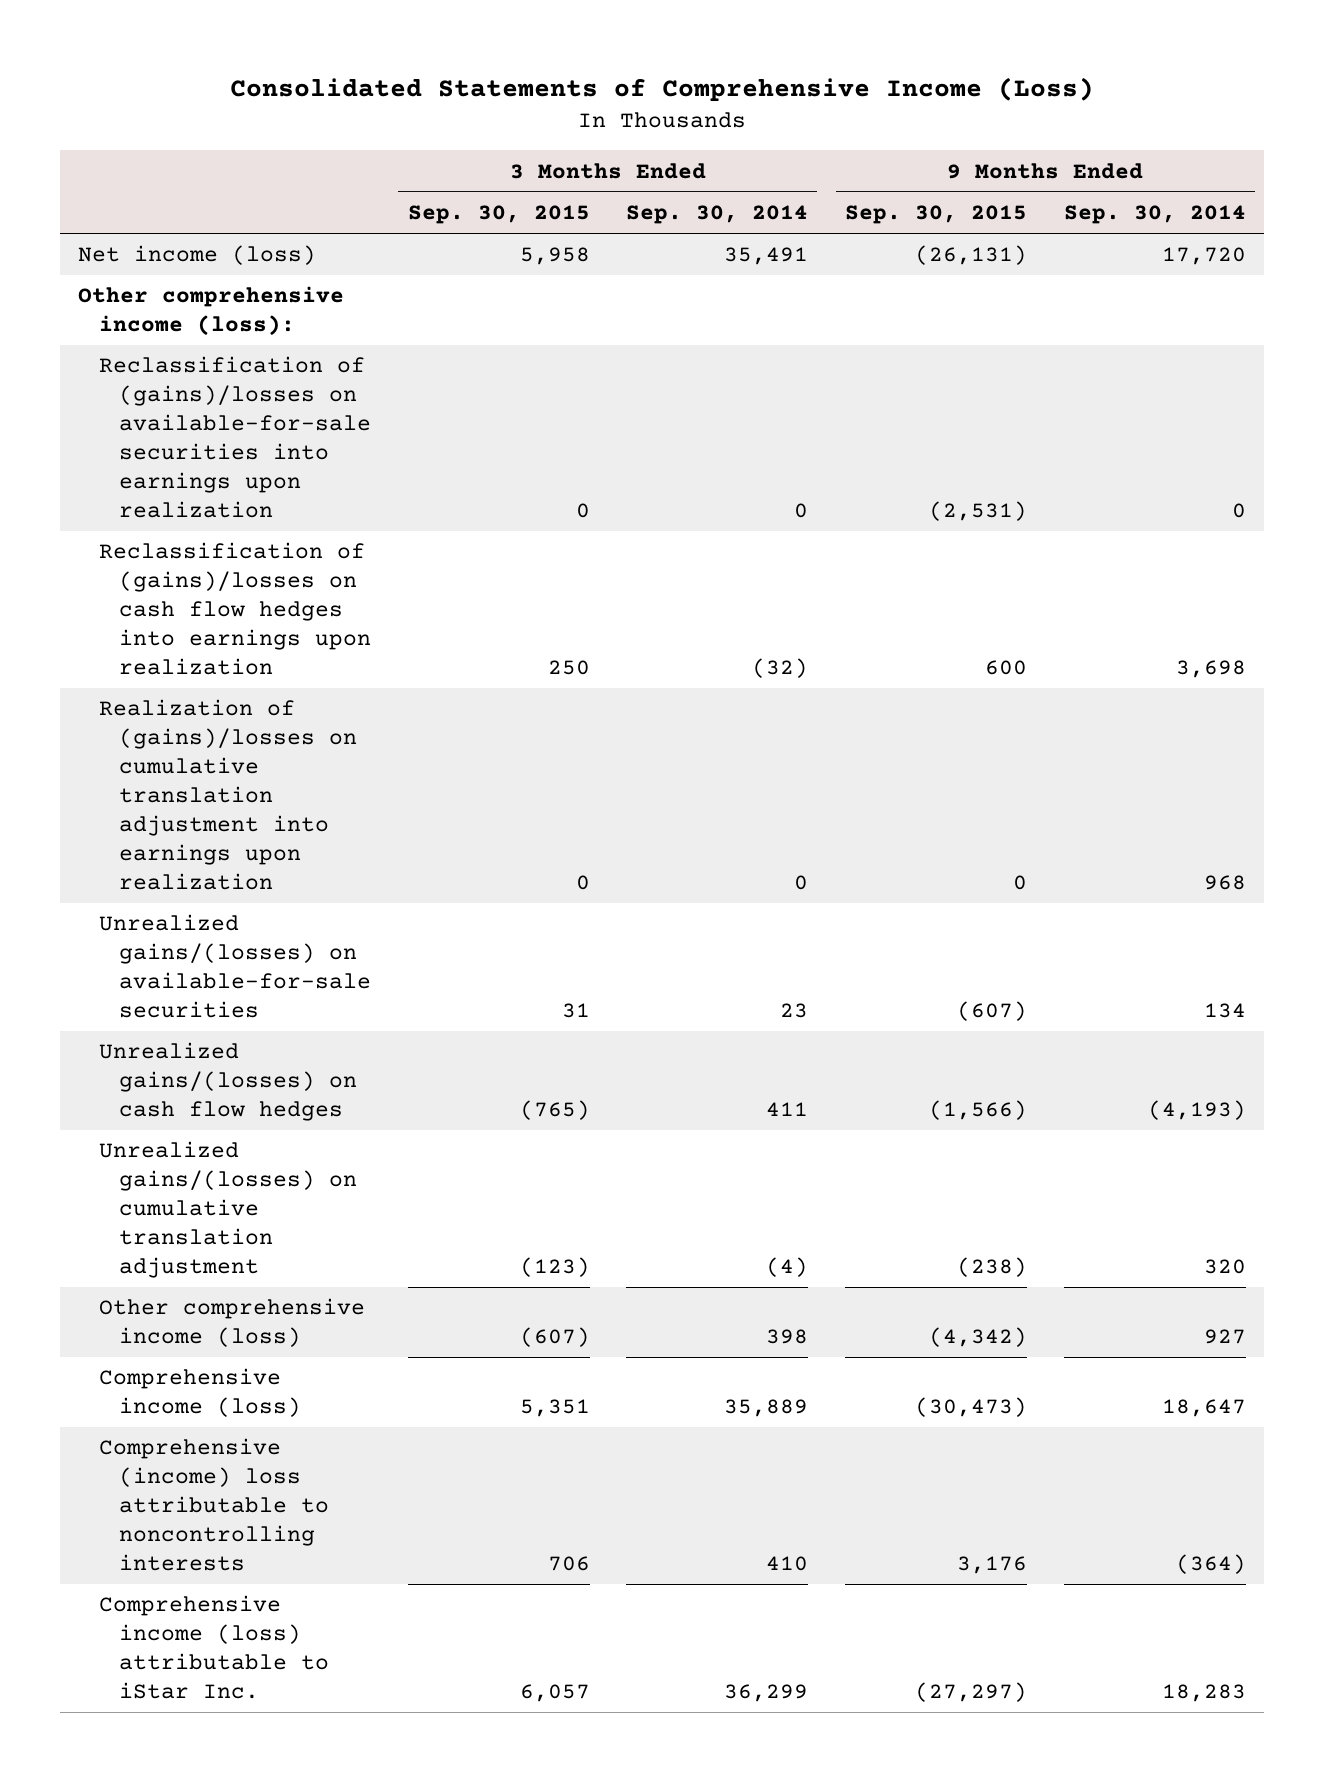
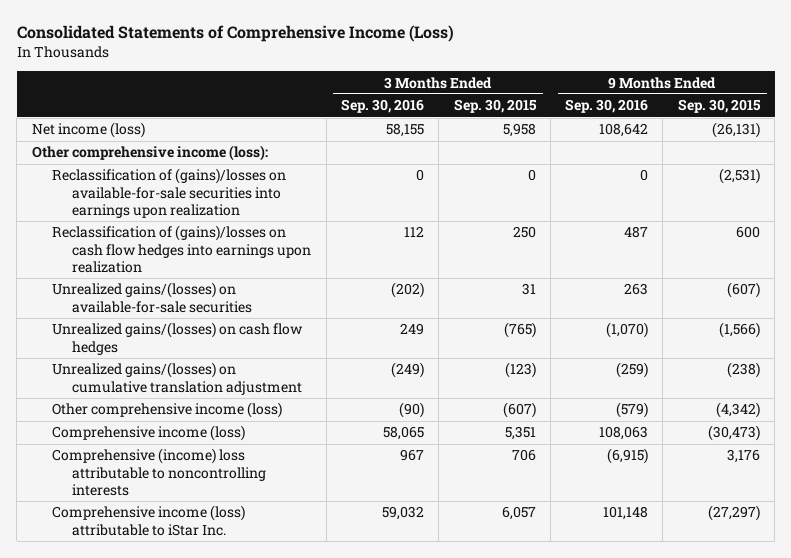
[626,205,809,225] Sep. 30, 2014 -> none
[1063,205,1246,225] Sep. 30, 2014 -> none
none -> [340,99,424,114] Sep. 30, 2016
none -> [565,99,649,114] Sep. 30, 2016
[98,699,357,891] Realization of (gains)/losses on cumulative translation adjustment into earnings upon realization -> none

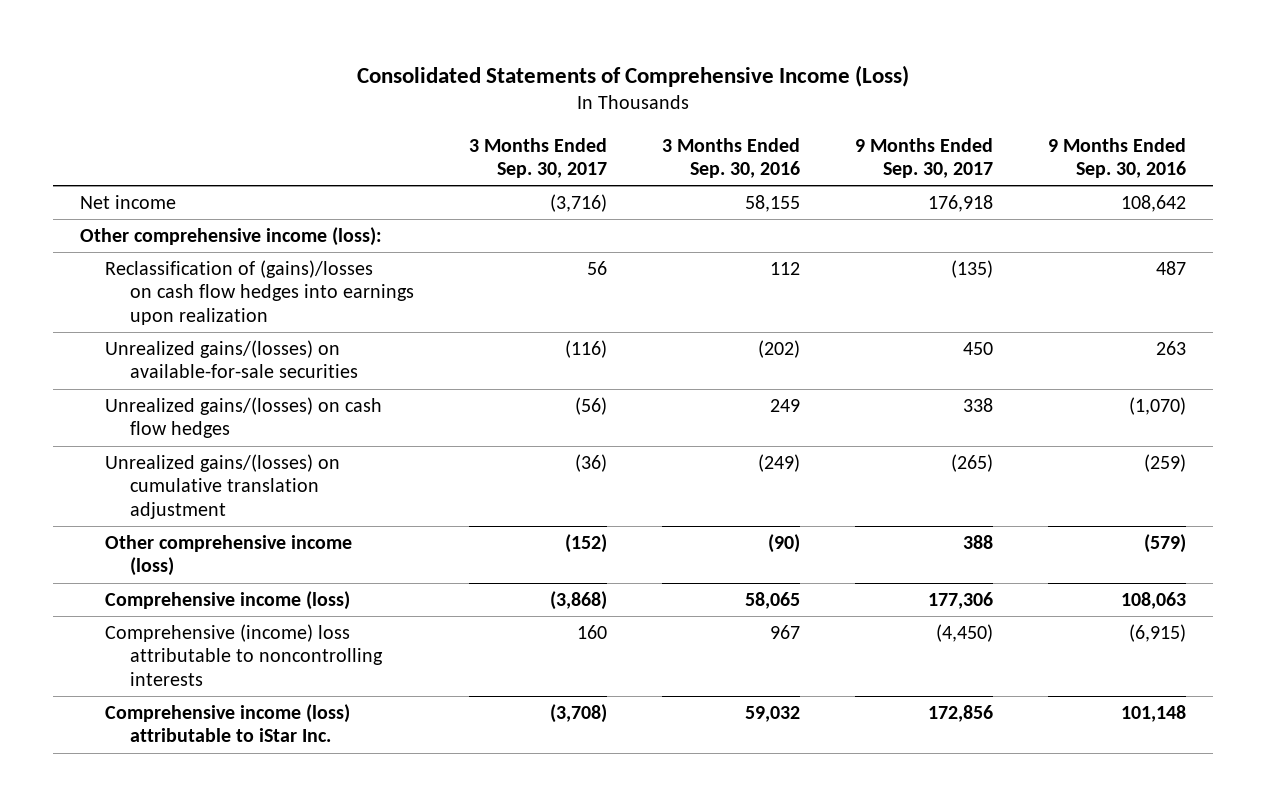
[453,99,537,114] Sep. 30, 2015 -> none
[677,99,761,114] Sep. 30, 2015 -> none
none -> [468,137,607,179] 3 Months Ended Sep. 30, 2017
none -> [854,137,993,179] 9 Months Ended Sep. 30, 2017
[31,122,145,139] Net income (loss) -> [80,194,177,209] Net income
[51,168,286,218] Reclassification of (gains)/losses on available-for-sale securities into earnings upon realization -> none

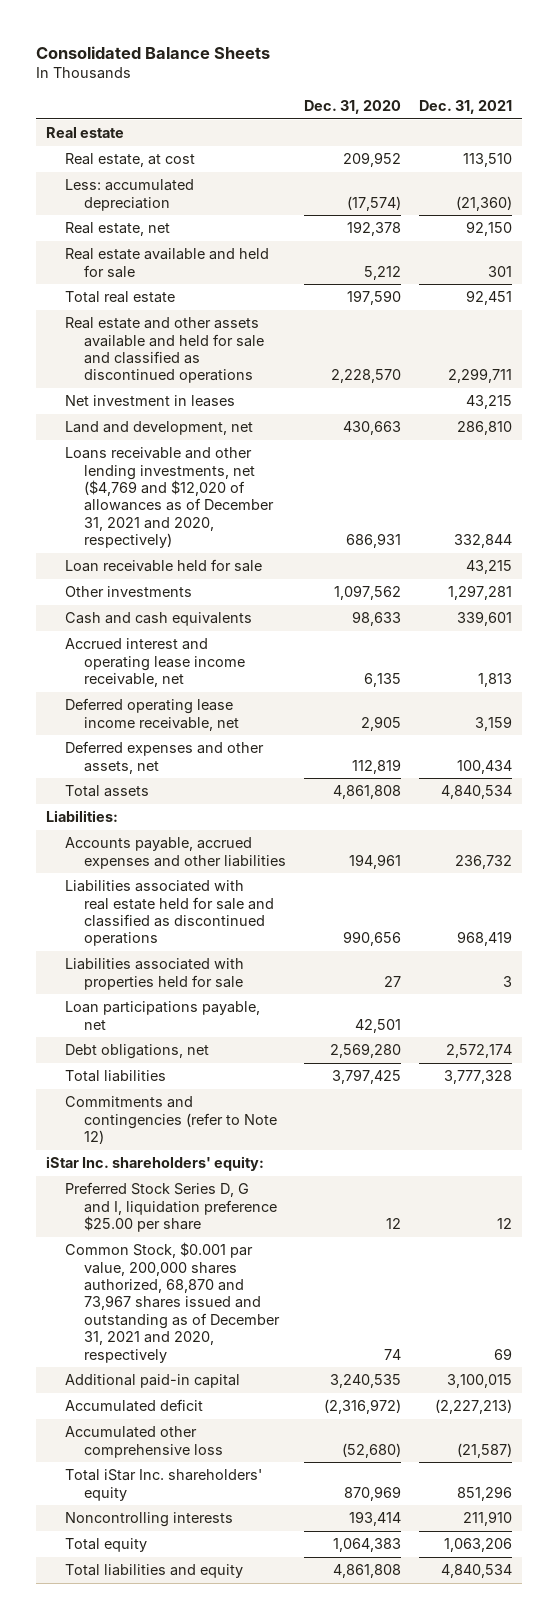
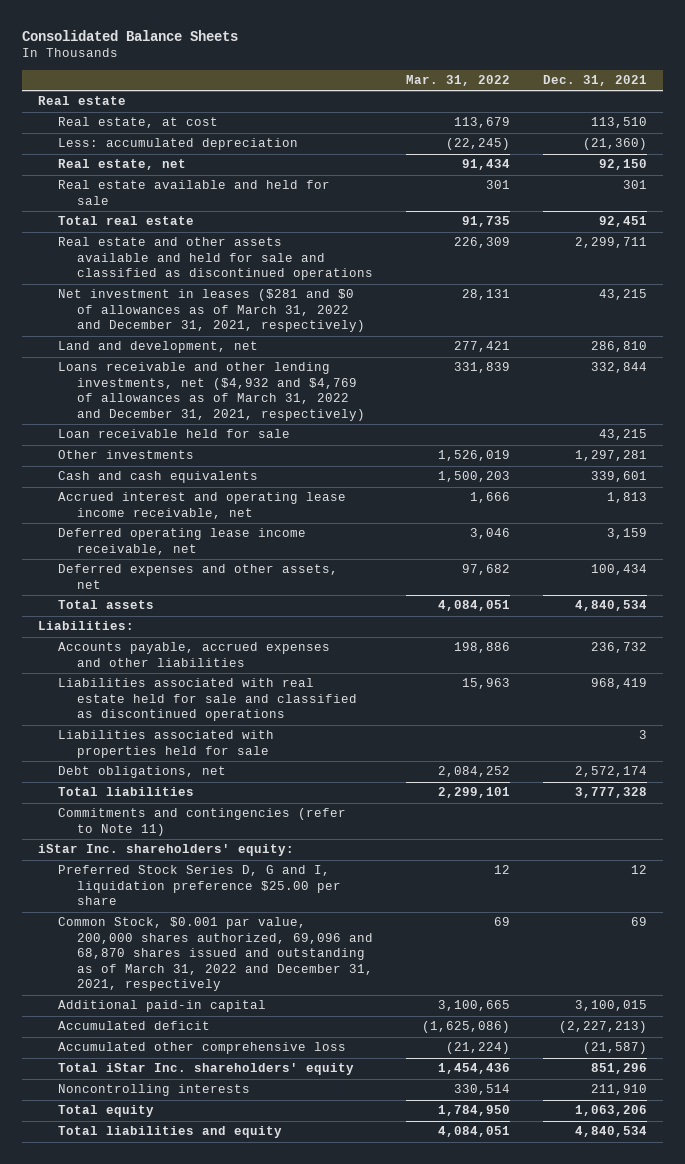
[304,99,402,114] Dec. 31, 2020 -> none
none -> [405,75,510,87] Mar. 31, 2022
[64,395,235,408] Net investment in leases -> [57,289,366,333] Net investment in leases ($281 and $0 of allowances as of March 31, 2022 and December 31, 2021, respectively)
[64,447,274,549] Loans receivable and other lending investments, net ($4,769 and $12,020 of allowances as of December 31, 2021 and 2020, respectively) -> [57,362,366,421] Loans receivable and other lending investments, net ($4,932 and $4,769 of allowances as of March 31, 2022 and December 31, 2021, respectively)
[64,1001,260,1030] Loan participations payable, net -> none
[64,1096,277,1144] Commitments and contingencies (refer to Note 12) -> [57,808,346,836] Commitments and contingencies (refer to Note 11)
[64,1242,280,1363] Common Stock, $0.001 par value, 200,000 shares authorized, 68,870 and 73,967 shares issued and outstanding as of December 31, 2021 and 2020, respectively -> [57,917,374,992] Common Stock, $0.001 par value, 200,000 shares authorized, 69,096 and 68,870 shares issued and outstanding as of March 31, 2022 and December 31, 2021, respectively

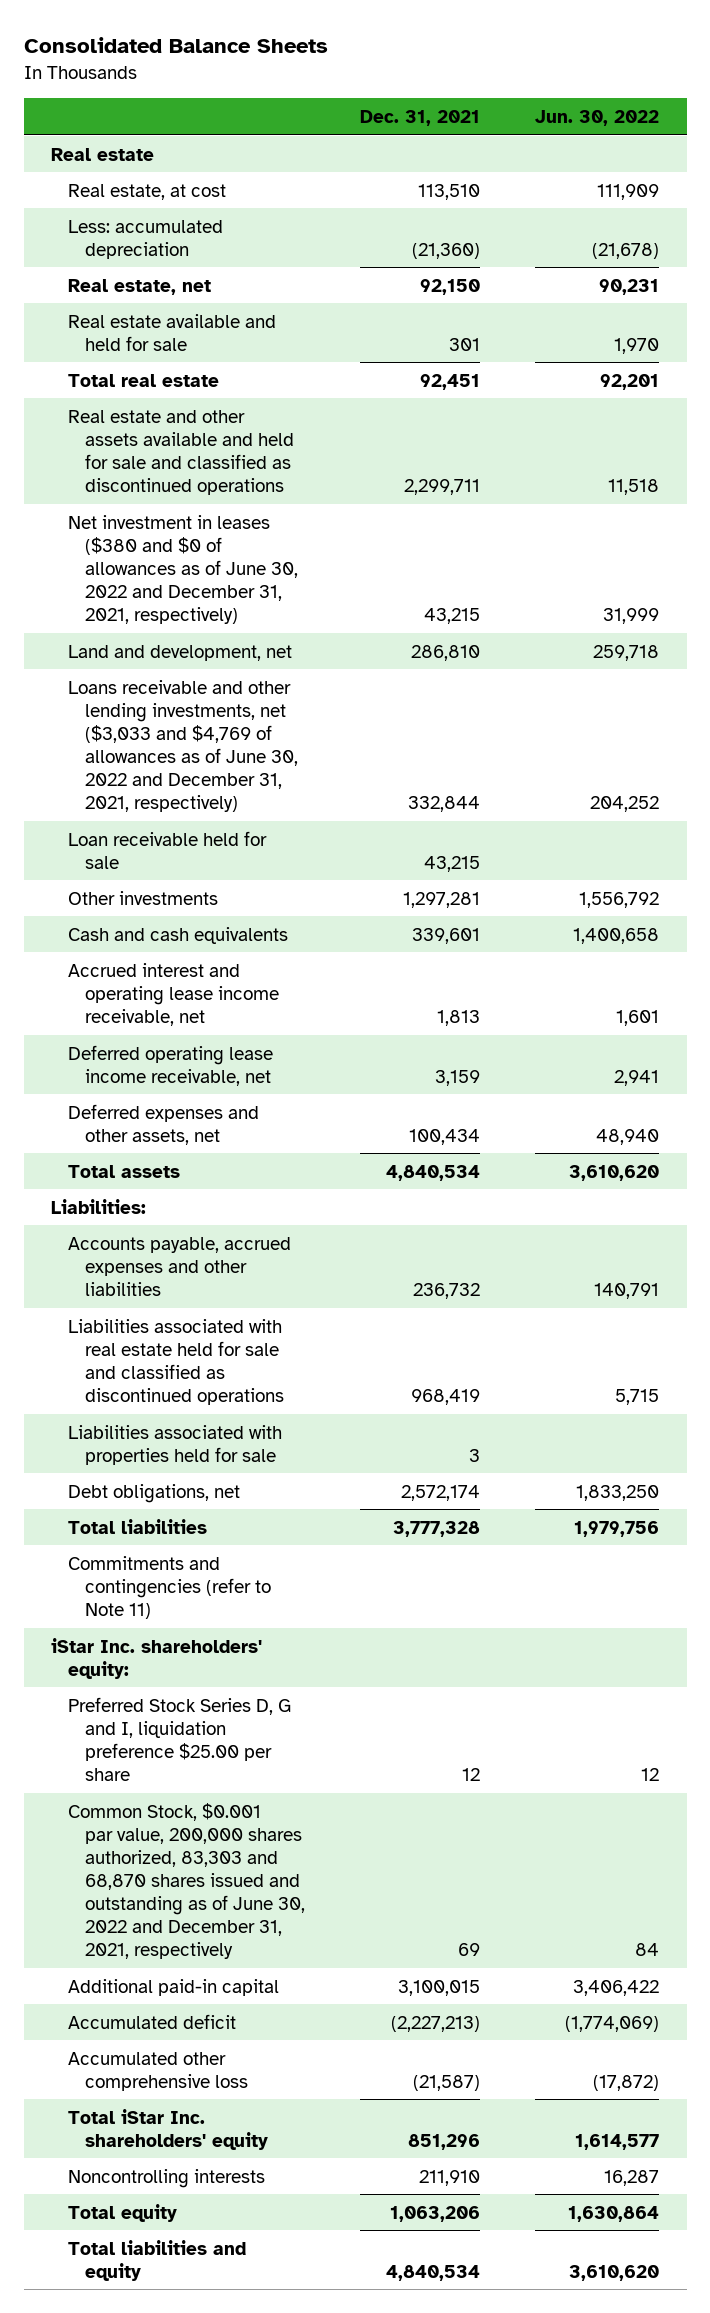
[405,75,510,87] Mar. 31, 2022 -> none
none -> [535,109,660,126] Jun. 30, 2022
[57,289,366,333] Net investment in leases ($281 and $0 of allowances as of March 31, 2022 and December 31, 2021, respectively) -> [68,514,298,624] Net investment in leases ($380 and $0 of allowances as of June 30, 2022 and December 31, 2021, respectively)
[57,362,366,421] Loans receivable and other lending investments, net ($4,932 and $4,769 of allowances as of March 31, 2022 and December 31, 2021, respectively) -> [68,679,298,812] Loans receivable and other lending investments, net ($3,033 and $4,769 of allowances as of June 30, 2022 and December 31, 2021, respectively)
[57,917,374,992] Common Stock, $0.001 par value, 200,000 shares authorized, 69,096 and 68,870 shares issued and outstanding as of March 31, 2022 and December 31, 2021, respectively -> [68,1802,305,1959] Common Stock, $0.001 par value, 200,000 shares authorized, 83,303 and 68,870 shares issued and outstanding as of June 30, 2022 and December 31, 2021, respectively

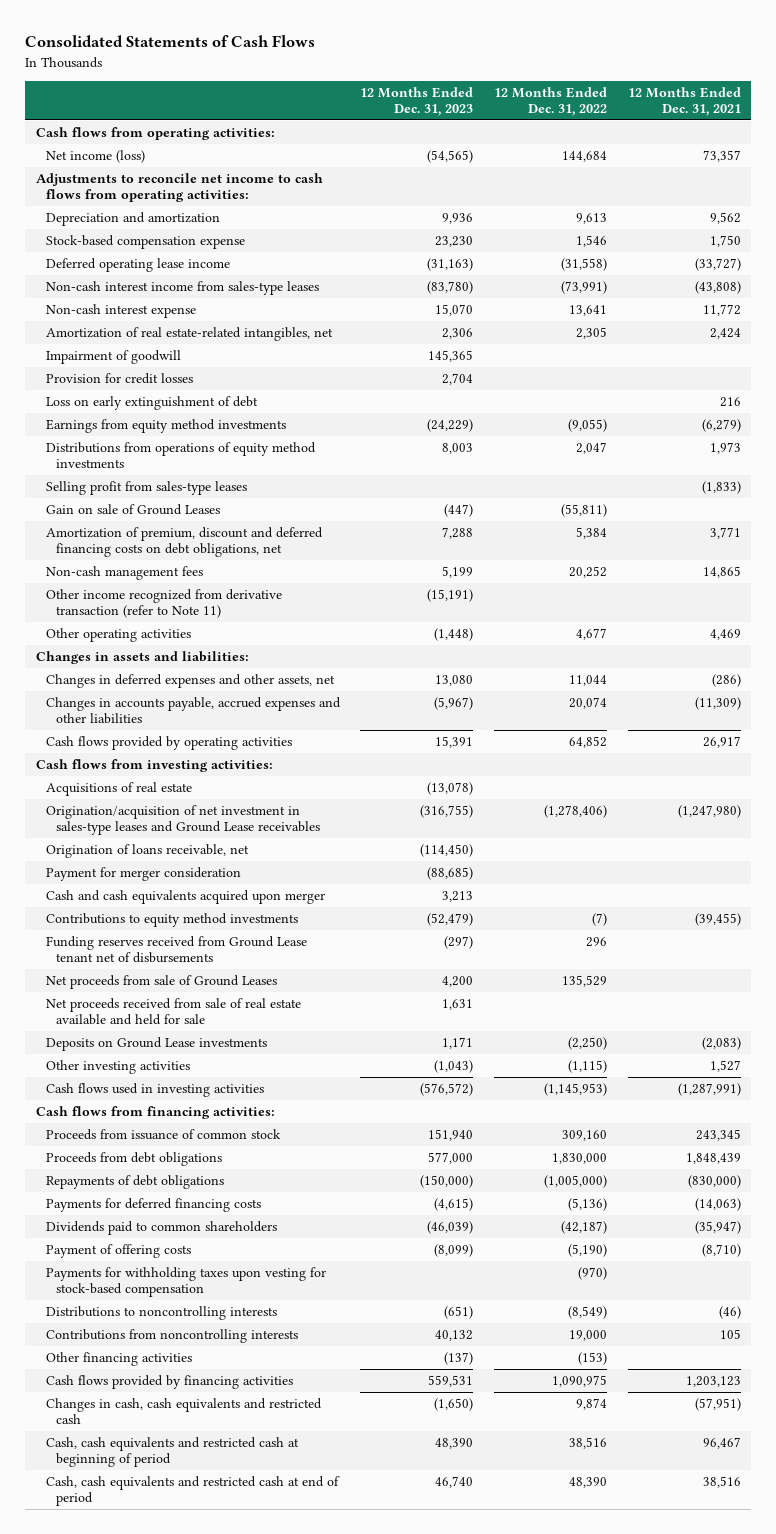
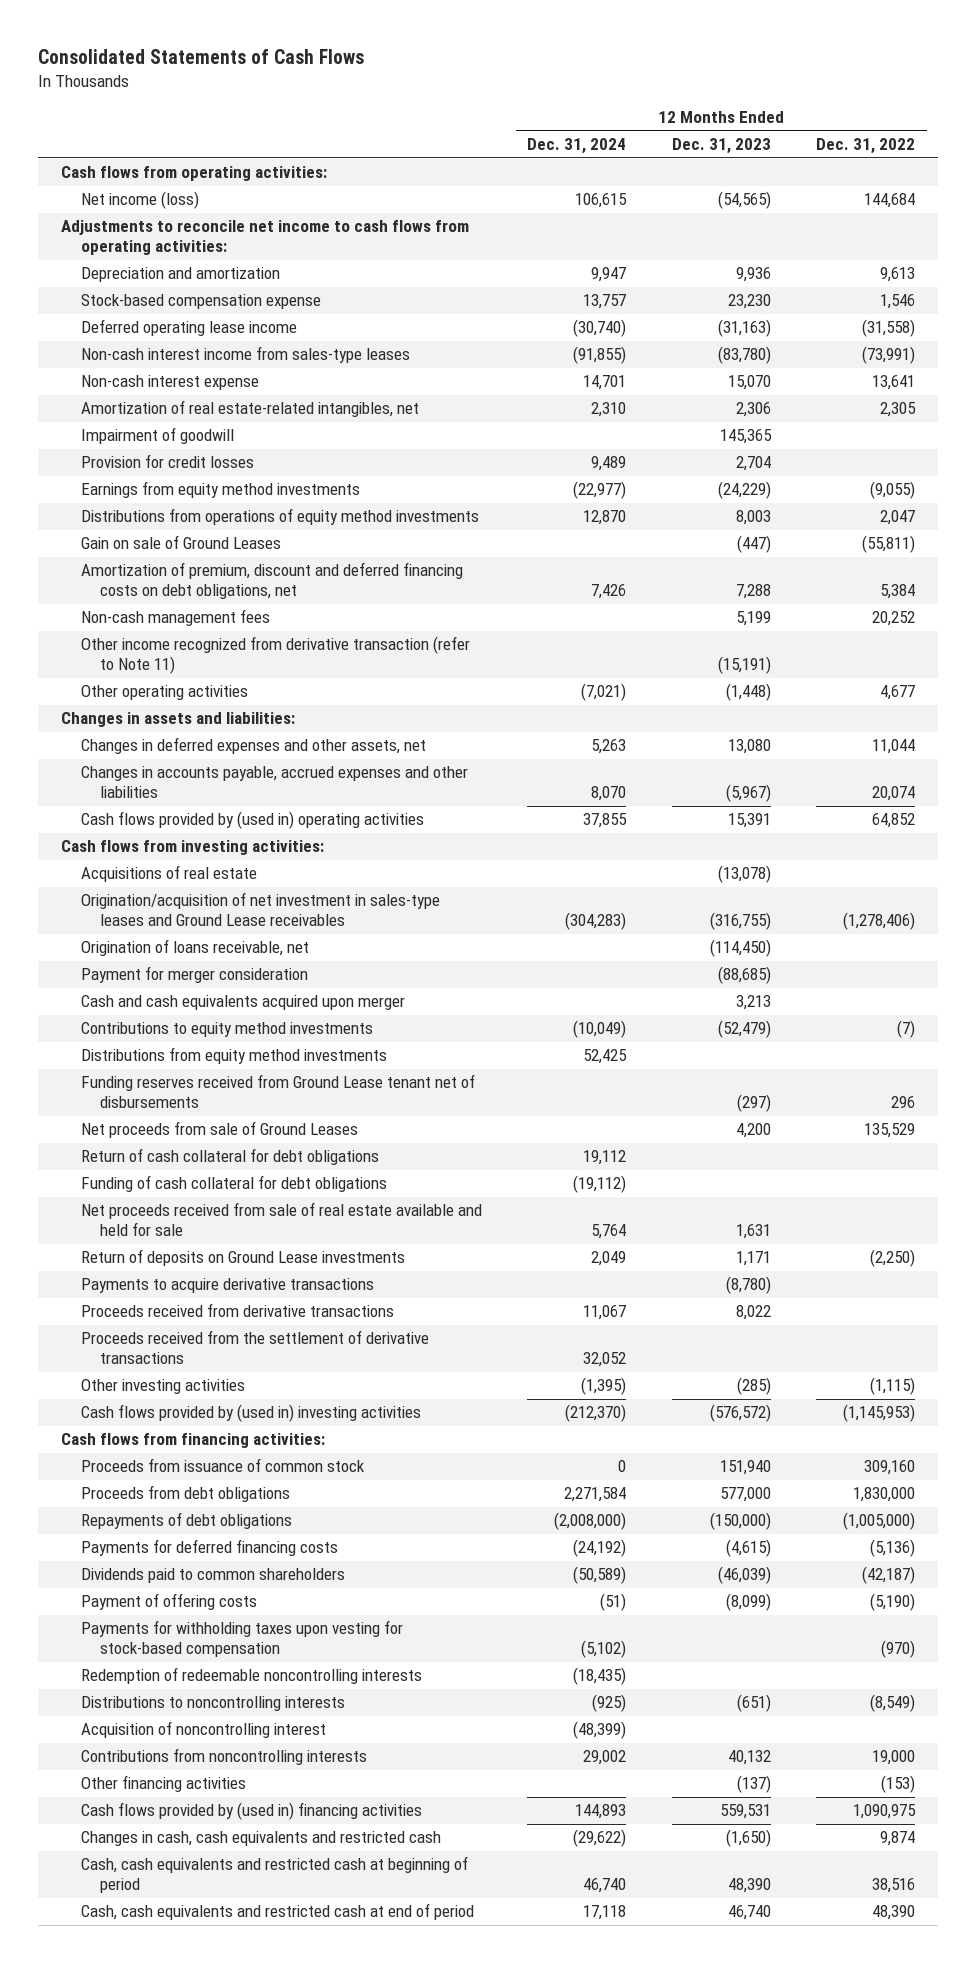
[627,86,741,117] 12 Months Ended Dec. 31, 2021 -> none
none -> [527,138,627,155] Dec. 31, 2024
[45,395,258,410] Loss on early extinguishment of debt -> none
[45,480,247,495] Selling profit from sales-type leases -> none
[45,735,292,750] Cash flows provided by operating activities -> [80,811,424,830] Cash flows provided by (used in) operating activities
none -> [80,1047,387,1065] Distributions from equity method investments
none -> [80,1148,379,1166] Return of cash collateral for debt obligations
none -> [80,1175,387,1193] Funding of cash collateral for debt obligations
[45,1036,267,1051] Deposits on Ground Lease investments -> [80,1249,405,1267] Return of deposits on Ground Lease investments
none -> [80,1278,374,1294] Payments to acquire derivative transactions
none -> [80,1303,394,1318] Proceeds received from derivative transactions
none -> [80,1330,429,1364] Proceeds received from the settlement of derivative transactions
[434,1059,474,1073] (1,043) -> [736,1377,771,1396] (285)
[45,1082,264,1097] Cash flows used in investing activities -> [80,1404,421,1423] Cash flows provided by (used in) investing activities
none -> [80,1667,422,1685] Redemption of redeemable noncontrolling interests
none -> [80,1721,326,1739] Acquisition of noncontrolling interest
[45,1374,293,1389] Cash flows provided by financing activities -> [80,1802,422,1821] Cash flows provided by (used in) financing activities

